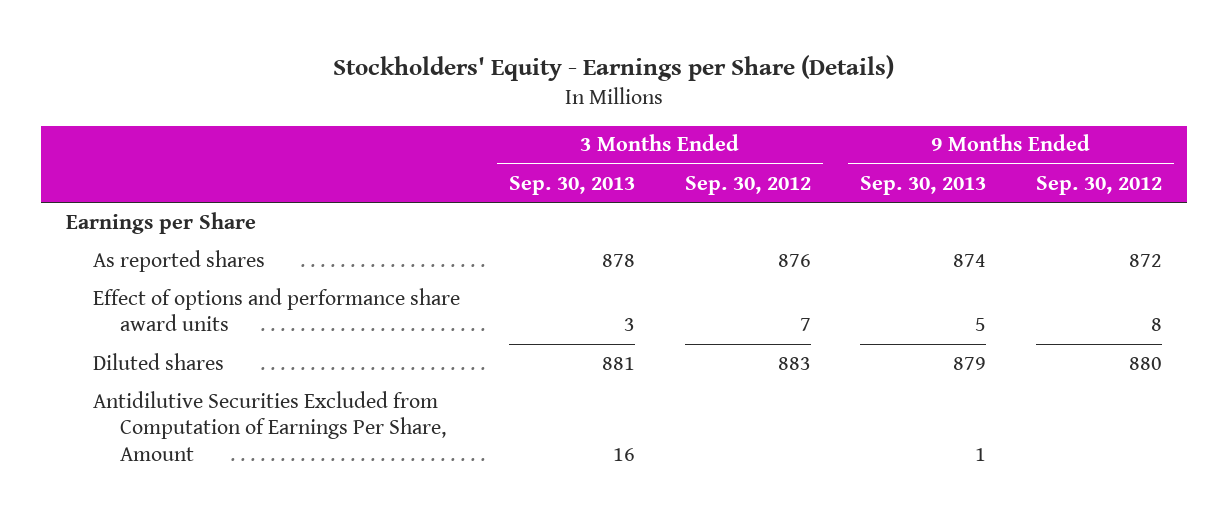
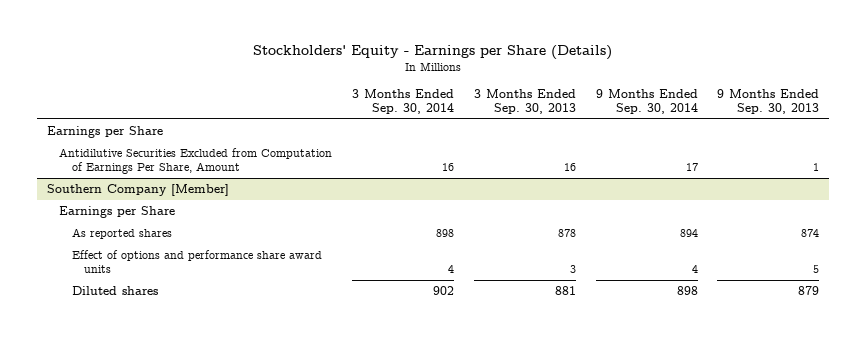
[684,175,811,195] Sep. 30, 2012 -> none
[1035,175,1162,195] Sep. 30, 2012 -> none
none -> [352,88,455,114] 3 Months Ended Sep. 30, 2014
none -> [595,88,698,114] 9 Months Ended Sep. 30, 2014
[92,390,446,461] Antidilutive Securities Excluded from Computation of Earnings Per Share, Amount -> [59,148,333,174] Antidilutive Securities Excluded from Computation of Earnings Per Share, Amount
none -> [47,184,230,197] Southern Company [Member]
none -> [59,206,176,219] Earnings per Share

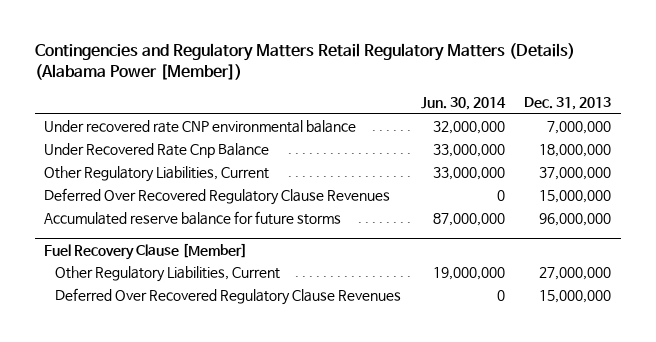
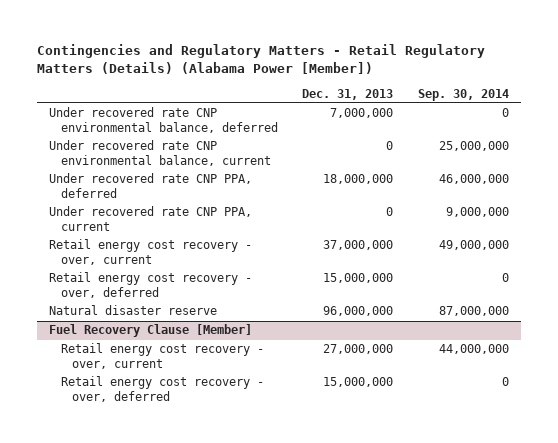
[34,42,575,81] Contingencies and Regulatory Matters Retail Regulatory Matters (Details) (Alabama Power [Member]) -> [37,43,486,74] Contingencies and Regulatory Matters - Retail Regulatory Matters (Details) (Alabama Power [Member])
[420,97,506,111] Jun. 30, 2014 -> none
none -> [417,88,509,101] Sep. 30, 2014
[44,120,357,134] Under recovered rate CNP environmental balance -> [49,107,278,134] Under recovered rate CNP environmental balance, deferred
none -> [49,140,271,167] Under recovered rate CNP environmental balance, current
[44,143,270,159] Under Recovered Rate Cnp Balance -> [49,173,253,199] Under recovered rate CNP PPA, deferred
none -> [49,206,253,232] Under recovered rate CNP PPA, current
[44,166,270,183] Other Regulatory Liabilities, Current -> [49,239,253,266] Retail energy cost recovery - over, current
[44,188,391,206] Deferred Over Recovered Regulatory Clause Revenues -> [49,272,253,299] Retail energy cost recovery - over, deferred
[44,211,342,226] Accumulated reserve balance for future storms -> [49,305,218,316] Natural disaster reserve
[54,266,280,283] Other Regulatory Liabilities, Current -> [60,343,264,370] Retail energy cost recovery - over, current
[54,288,401,306] Deferred Over Recovered Regulatory Clause Revenues -> [60,376,264,403] Retail energy cost recovery - over, deferred

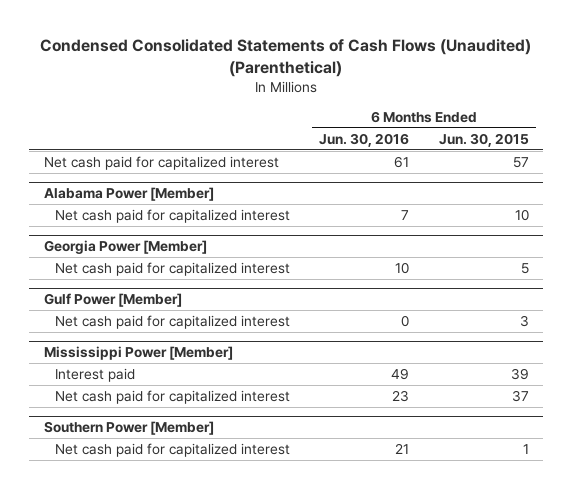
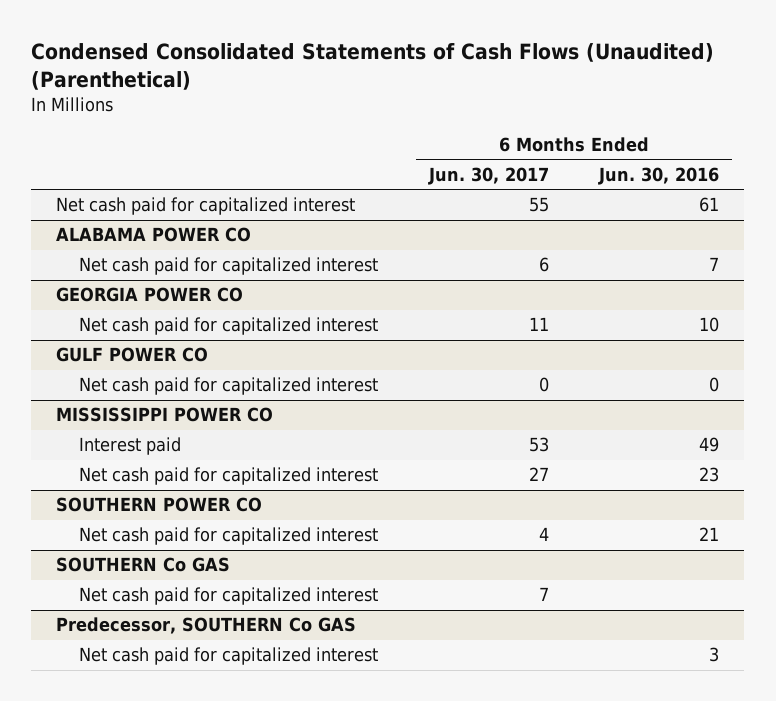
[438,132,529,147] Jun. 30, 2015 -> none
none -> [427,166,549,185] Jun. 30, 2017
[43,187,214,202] Alabama Power [Member] -> [56,227,252,243] ALABAMA POWER CO
[43,240,207,255] Georgia Power [Member] -> [56,287,244,303] GEORGIA POWER CO
[43,293,182,308] Gulf Power [Member] -> [56,347,209,363] GULF POWER CO
[43,346,233,361] Mississippi Power [Member] -> [56,407,274,423] MISSISSIPPI POWER CO
[43,421,214,436] Southern Power [Member] -> [56,497,263,513] SOUTHERN POWER CO
none -> [56,557,231,573] SOUTHERN Co GAS
none -> [79,587,379,606] Net cash paid for capitalized interest
none -> [56,617,357,635] Predecessor, SOUTHERN Co GAS
none -> [79,647,379,666] Net cash paid for capitalized interest

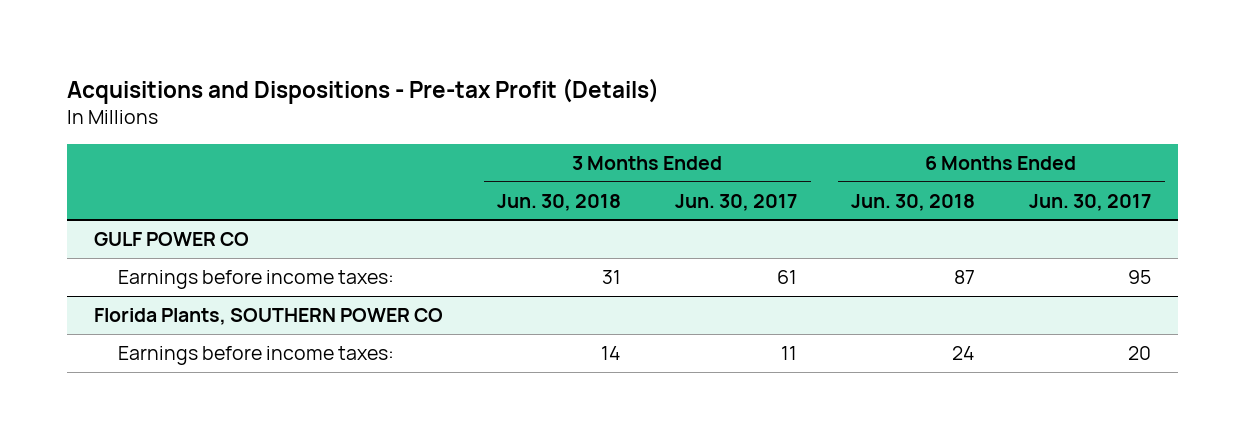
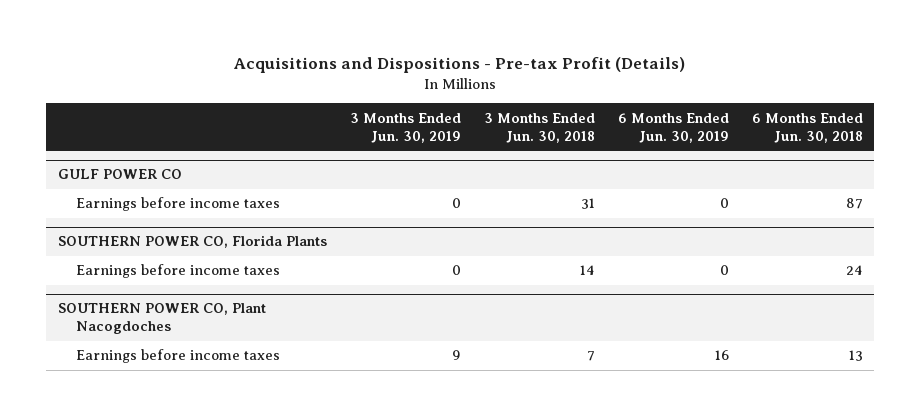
[675,193,798,211] Jun. 30, 2017 -> none
[1029,193,1152,211] Jun. 30, 2017 -> none
none -> [349,112,461,143] 3 Months Ended Jun. 30, 2019
none -> [617,112,729,143] 6 Months Ended Jun. 30, 2019
[118,270,395,290] Earnings before income taxes: -> [76,197,281,212] Earnings before income taxes
[94,308,444,326] Florida Plants, SOUTHERN POWER CO -> [57,235,327,249] SOUTHERN POWER CO, Florida Plants
[118,346,395,366] Earnings before income taxes: -> [76,264,281,279] Earnings before income taxes
none -> [57,303,266,335] SOUTHERN POWER CO, Plant Nacogdoches
none -> [76,349,281,364] Earnings before income taxes

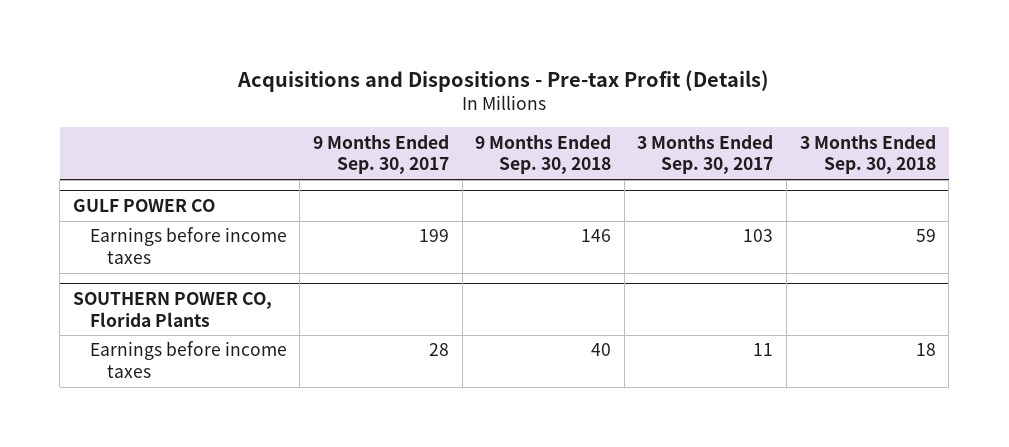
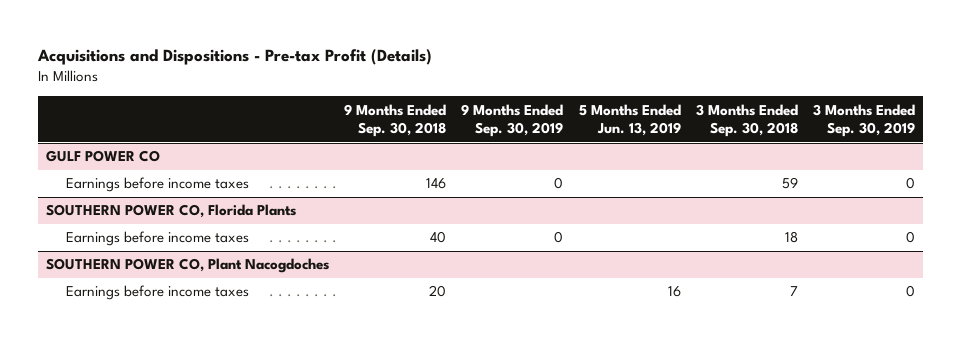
[312,134,449,175] 9 Months Ended Sep. 30, 2017 -> none
[637,134,774,175] 3 Months Ended Sep. 30, 2017 -> none
none -> [461,103,564,137] 9 Months Ended Sep. 30, 2019
none -> [578,103,681,136] 5 Months Ended Jun. 13, 2019
none -> [813,103,916,137] 3 Months Ended Sep. 30, 2019
none -> [45,258,329,274] SOUTHERN POWER CO, Plant Nacogdoches
none -> [66,285,250,301] Earnings before income taxes

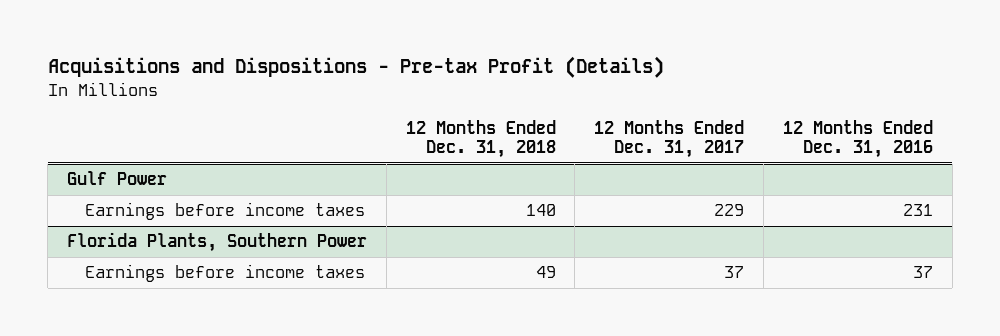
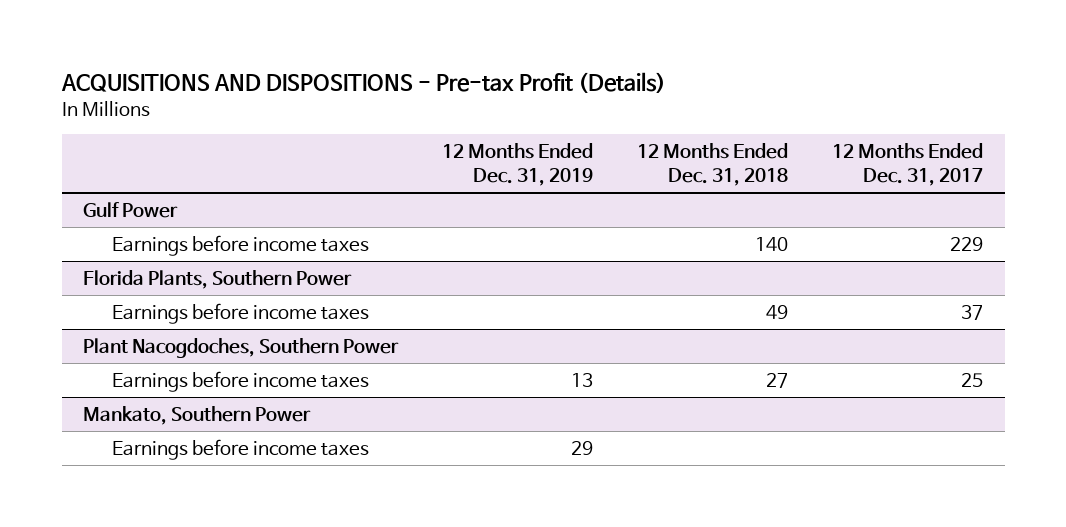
[47,56,664,79] Acquisitions and Dispositions - Pre-tax Profit (Details) -> [60,72,666,94] ACQUISITIONS AND DISPOSITIONS - Pre-tax Profit (Details)
[782,119,933,159] 12 Months Ended Dec. 31, 2016 -> none
none -> [442,143,594,186] 12 Months Ended Dec. 31, 2019
none -> [83,337,400,358] Plant Nacogdoches, Southern Power
none -> [112,370,370,392] Earnings before income taxes
none -> [83,405,312,425] Mankato, Southern Power
none -> [112,438,370,460] Earnings before income taxes

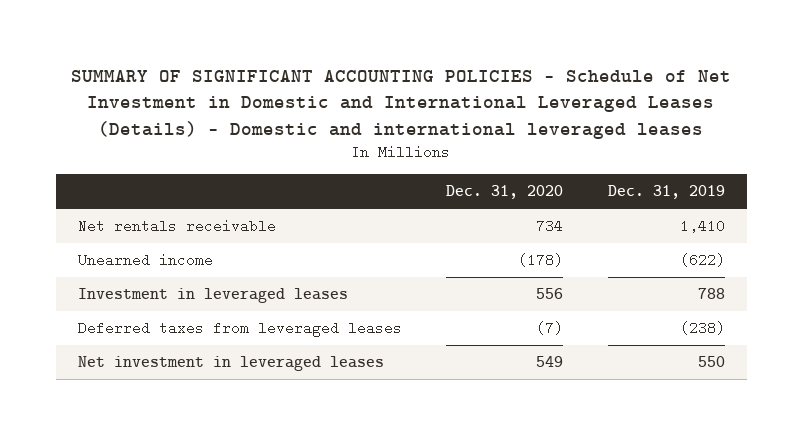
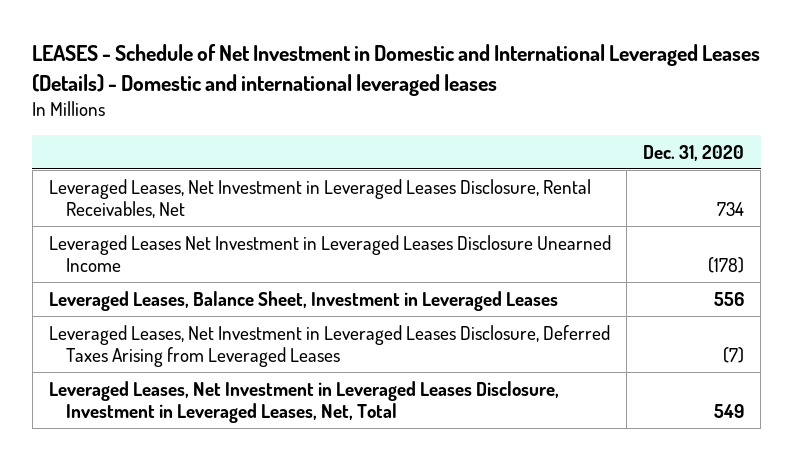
[71,70,732,139] SUMMARY OF SIGNIFICANT ACCOUNTING POLICIES - Schedule of Net Investment in Domestic and International Leveraged Leases (Details) - Domestic and international leveraged leases -> [32,44,761,96] LEASES - Schedule of Net Investment in Domestic and International Leveraged Leases (Details) - Domestic and international leveraged leases
[607,185,725,200] Dec. 31, 2019 -> none
[78,219,277,234] Net rentals receivable -> [48,178,591,219] Leveraged Leases, Net Investment in Leveraged Leases Disclosure, Rental Receivables, Net
[78,253,214,268] Unearned income -> [48,234,611,273] Leveraged Leases Net Investment in Leveraged Leases Disclosure Unearned Income
[78,288,349,304] Investment in leveraged leases -> [48,290,558,311] Leveraged Leases, Balance Sheet, Investment in Leveraged Leases
[78,321,403,338] Deferred taxes from leveraged leases -> [48,324,610,368] Leveraged Leases, Net Investment in Leveraged Leases Disclosure, Deferred Taxes Arising from Leveraged Leases
[78,356,385,372] Net investment in leveraged leases -> [48,380,559,424] Leveraged Leases, Net Investment in Leveraged Leases Disclosure, Investment in Leveraged Leases, Net, Total

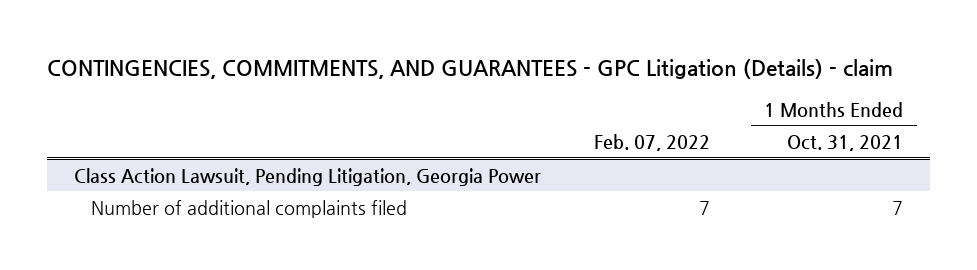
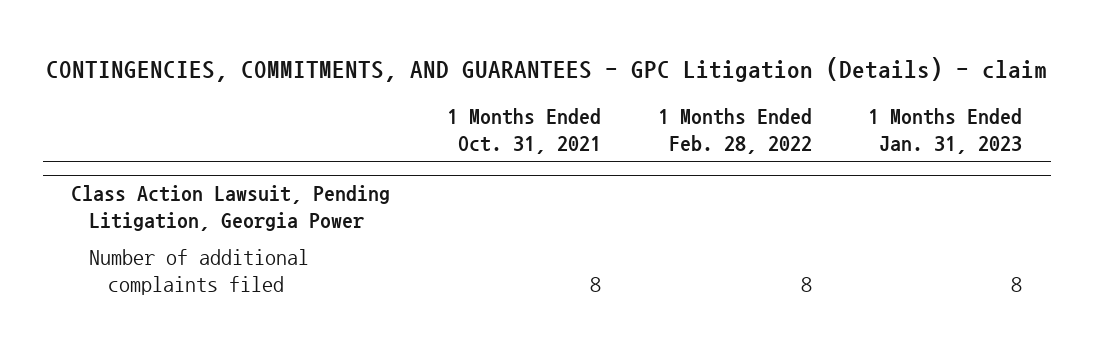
[594,134,711,152] Feb. 07, 2022 -> none
none -> [657,108,812,155] 1 Months Ended Feb. 28, 2022
none -> [868,108,1023,155] 1 Months Ended Jan. 31, 2023
[892,200,904,215] 7 -> [590,276,602,292] 8

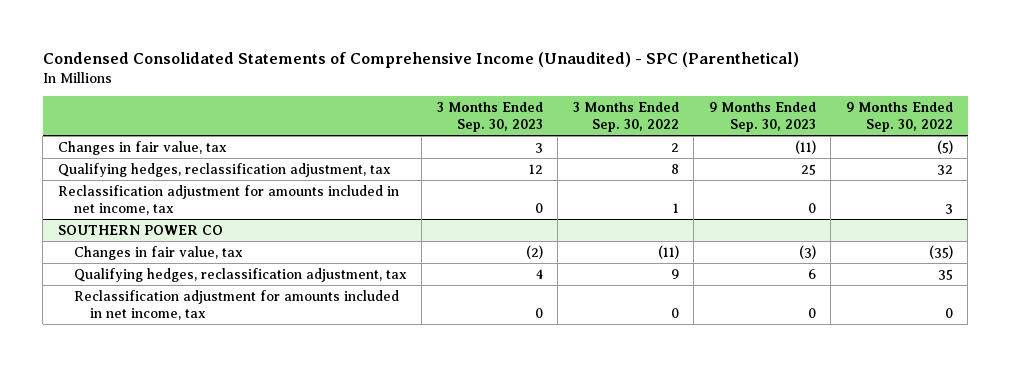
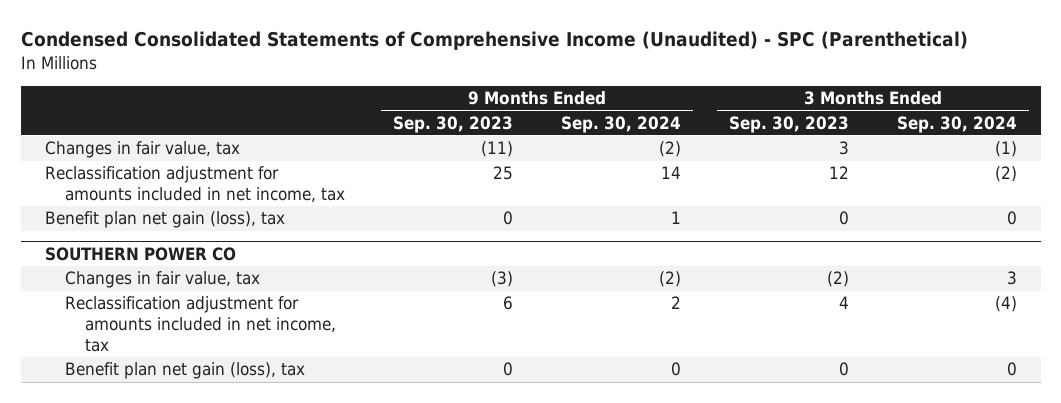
[572,101,679,133] 3 Months Ended Sep. 30, 2022 -> none
[845,101,953,133] 9 Months Ended Sep. 30, 2022 -> none
none -> [560,115,681,133] Sep. 30, 2024
none -> [896,115,1017,133] Sep. 30, 2024
[57,184,399,215] Reclassification adjustment for amounts included in net income, tax -> none
[57,162,391,177] Qualifying hedges, reclassification adjustment, tax -> [44,166,345,202] Reclassification adjustment for amounts included in net income, tax
none -> [44,211,285,229] Benefit plan net gain (loss), tax
[73,289,399,320] Reclassification adjustment for amounts included in net income, tax -> none
[73,267,407,282] Qualifying hedges, reclassification adjustment, tax -> [64,296,336,352] Reclassification adjustment for amounts included in net income, tax
none -> [64,362,305,380] Benefit plan net gain (loss), tax

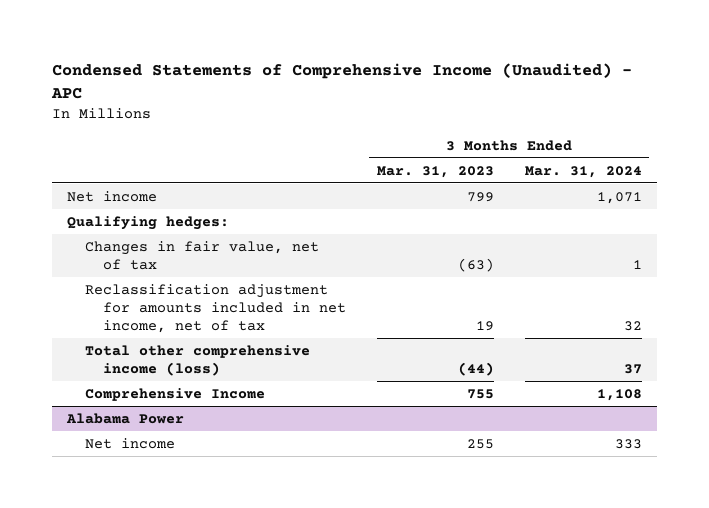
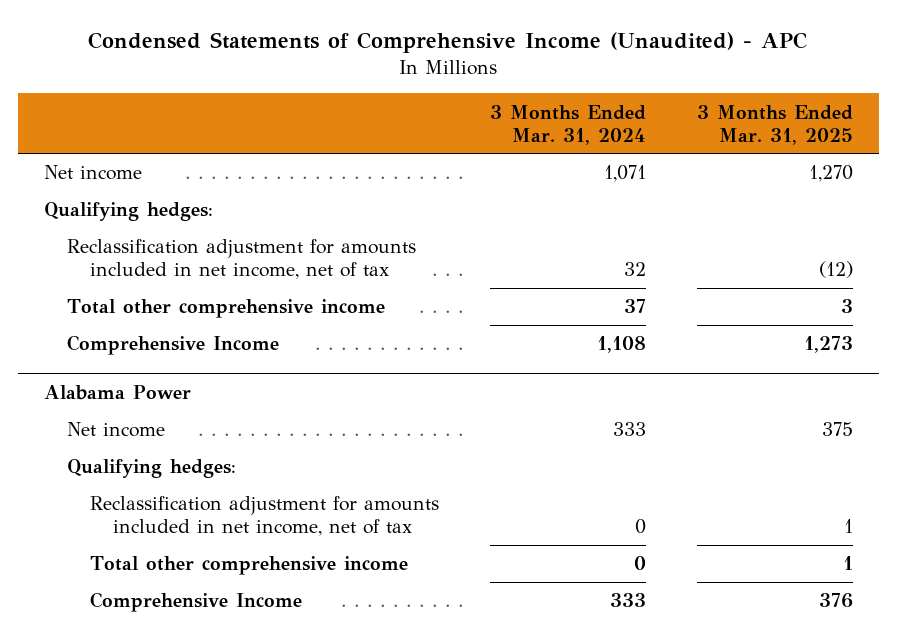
[376,165,494,178] Mar. 31, 2023 -> none
none -> [697,104,854,145] 3 Months Ended Mar. 31, 2025
[85,240,320,270] Changes in fair value, net of tax -> none
[85,344,311,376] Total other comprehensive income (loss) -> [66,299,385,319] Total other comprehensive income
none -> [66,459,236,479] Qualifying hedges:
none -> [89,496,439,537] Reclassification adjustment for amounts included in net income, net of tax
none -> [89,556,408,576] Total other comprehensive income
none -> [89,592,302,613] Comprehensive Income

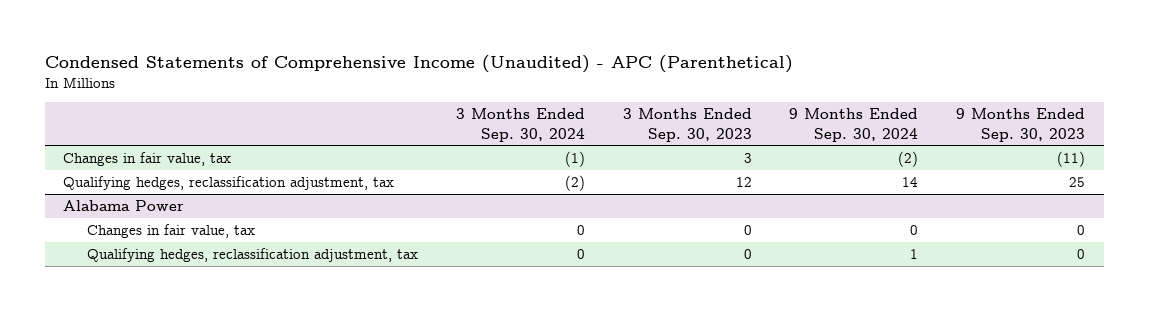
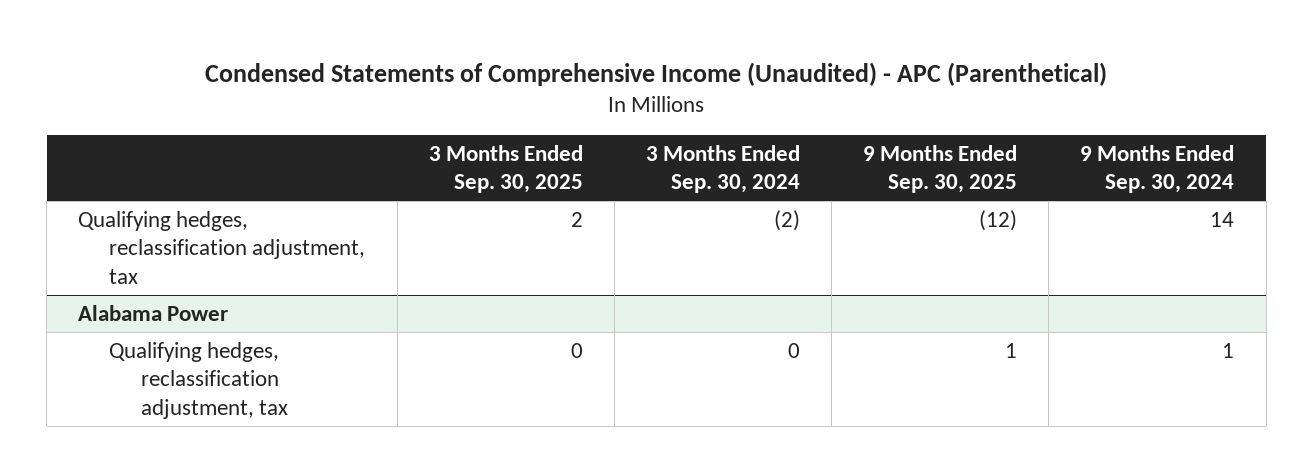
[622,108,752,142] 3 Months Ended Sep. 30, 2023 -> none
[956,108,1086,142] 9 Months Ended Sep. 30, 2023 -> none
none -> [428,144,583,194] 3 Months Ended Sep. 30, 2025
none -> [863,144,1018,194] 9 Months Ended Sep. 30, 2025
[63,151,232,166] Changes in fair value, tax -> none
[86,223,255,238] Changes in fair value, tax -> none

